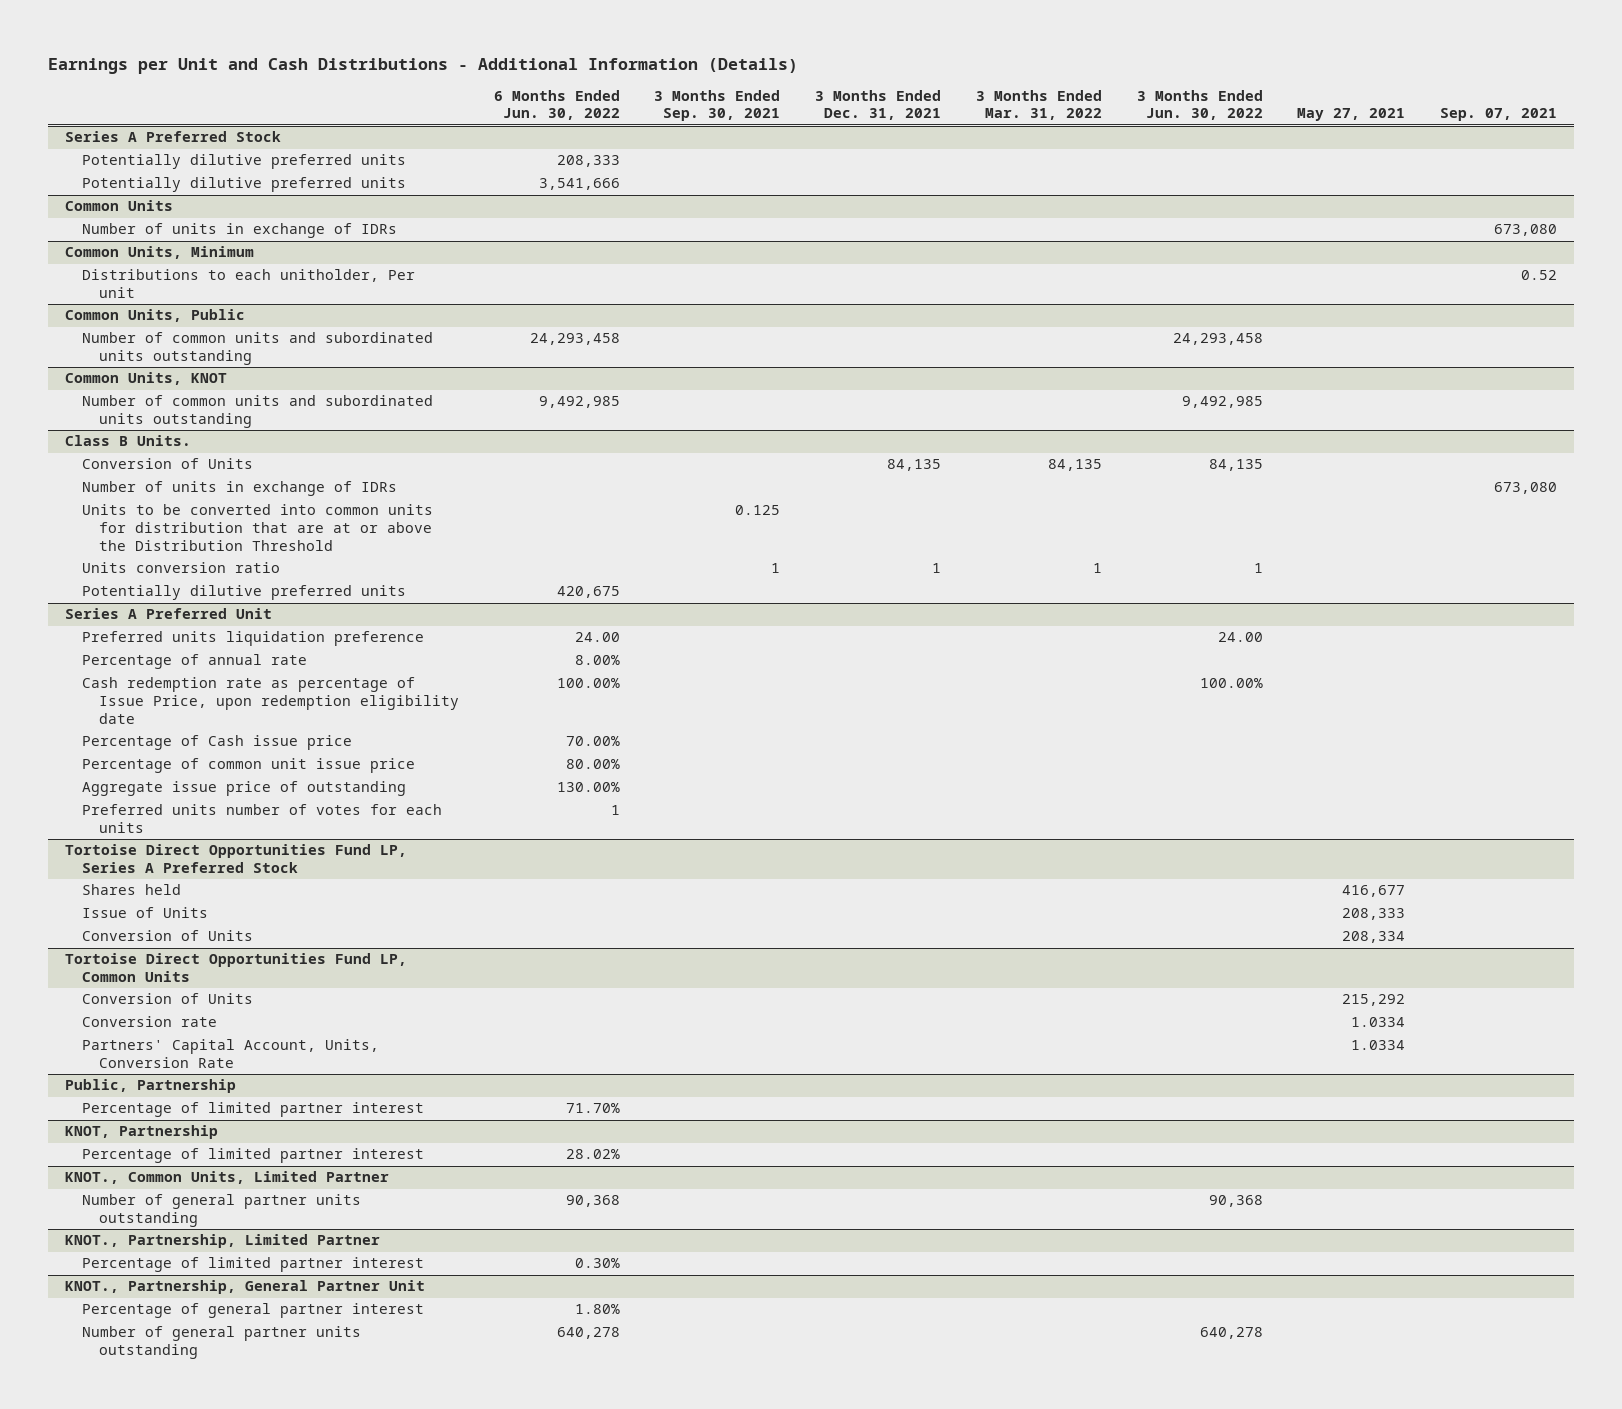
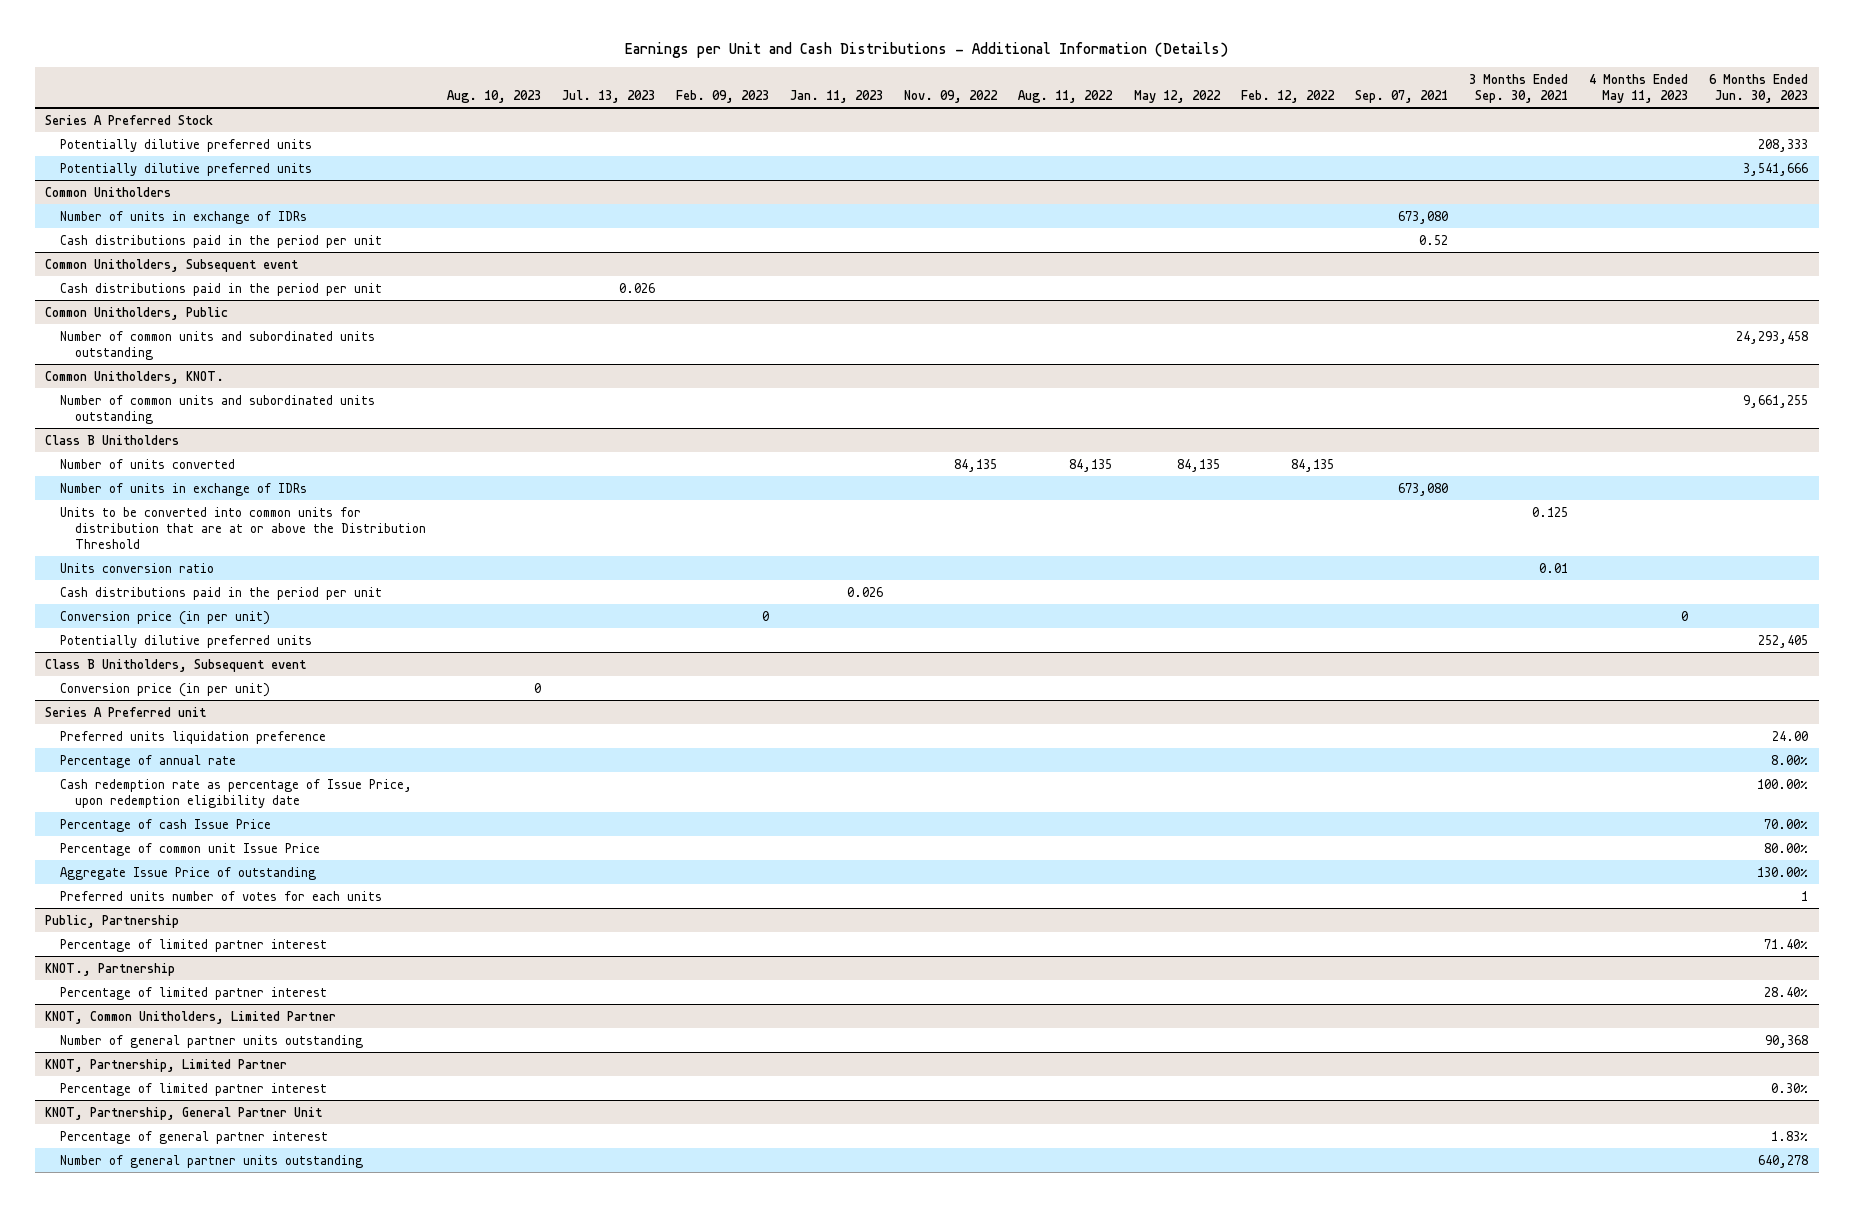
[493,89,620,121] 6 Months Ended Jun. 30, 2022 -> none
[815,89,942,121] 3 Months Ended Dec. 31, 2021 -> none
[975,89,1102,121] 3 Months Ended Mar. 31, 2022 -> none
[1136,89,1263,121] 3 Months Ended Jun. 30, 2022 -> none
[1297,108,1406,122] May 27, 2021 -> none
none -> [446,89,541,103] Aug. 10, 2023
none -> [561,89,655,103] Jul. 13, 2023
none -> [676,89,770,103] Feb. 09, 2023
none -> [790,89,884,103] Jan. 11, 2023
none -> [904,89,999,103] Nov. 09, 2022
none -> [1018,89,1114,103] Aug. 11, 2022
none -> [1133,89,1221,103] May 12, 2022
none -> [1240,89,1335,103] Feb. 12, 2022
none -> [1589,73,1689,103] 4 Months Ended May 11, 2023
none -> [1709,73,1809,103] 6 Months Ended Jun. 30, 2023
[64,200,173,212] Common Units -> [45,186,172,197] Common Unitholders
[64,246,254,260] Common Units, Minimum -> none
[81,269,415,299] Distributions to each unitholder, Per unit -> none
none -> [59,234,382,248] Cash distributions paid in the period per unit
none -> [45,258,299,272] Common Unitholders, Subsequent event
none -> [59,282,382,296] Cash distributions paid in the period per unit
[64,309,245,323] Common Units, Public -> [45,306,229,320] Common Unitholders, Public
[64,372,227,386] Common Units, KNOT -> [45,370,225,384] Common Unitholders, KNOT.
[64,435,191,447] Class B Units. -> [45,434,180,445] Class B Unitholders
[81,458,253,470] Conversion of Units -> [59,458,235,469] Number of units converted
[771,563,781,574] 1 -> [1539,562,1569,573] 0.01
none -> [59,586,382,600] Cash distributions paid in the period per unit
none -> [59,610,270,625] Conversion price (in per unit)
none -> [45,658,307,672] Class B Unitholders, Subsequent event
none -> [59,682,270,697] Conversion price (in per unit)
[64,608,272,620] Series A Preferred Unit -> [45,706,207,717] Series A Preferred unit
[81,735,352,751] Percentage of Cash issue price -> [59,818,271,832] Percentage of cash Issue Price
[81,758,415,774] Percentage of common unit issue price -> [59,842,320,856] Percentage of common unit Issue Price
[81,781,406,797] Aggregate issue price of outstanding -> [59,866,316,880] Aggregate Issue Price of outstanding
[64,844,407,874] Tortoise Direct Opportunities Fund LP, Series A Preferred Stock -> none
[81,884,181,896] Shares held -> none
[81,907,208,919] Issue of Units -> none
[81,930,253,942] Conversion of Units -> none
[64,953,407,983] Tortoise Direct Opportunities Fund LP, Common Units -> none
[81,993,253,1005] Conversion of Units -> none
[81,1016,217,1028] Conversion rate -> none
[81,1039,379,1069] Partners' Capital Account, Units, Conversion Rate -> none
[64,1125,218,1140] KNOT, Partnership -> [45,962,176,976] KNOT., Partnership
[64,1171,389,1185] KNOT., Common Units, Limited Partner -> [45,1010,337,1024] KNOT, Common Unitholders, Limited Partner
[64,1234,380,1249] KNOT., Partnership, Limited Partner -> [45,1058,288,1072] KNOT, Partnership, Limited Partner
[64,1280,425,1295] KNOT., Partnership, General Partner Unit -> [45,1106,323,1120] KNOT, Partnership, General Partner Unit

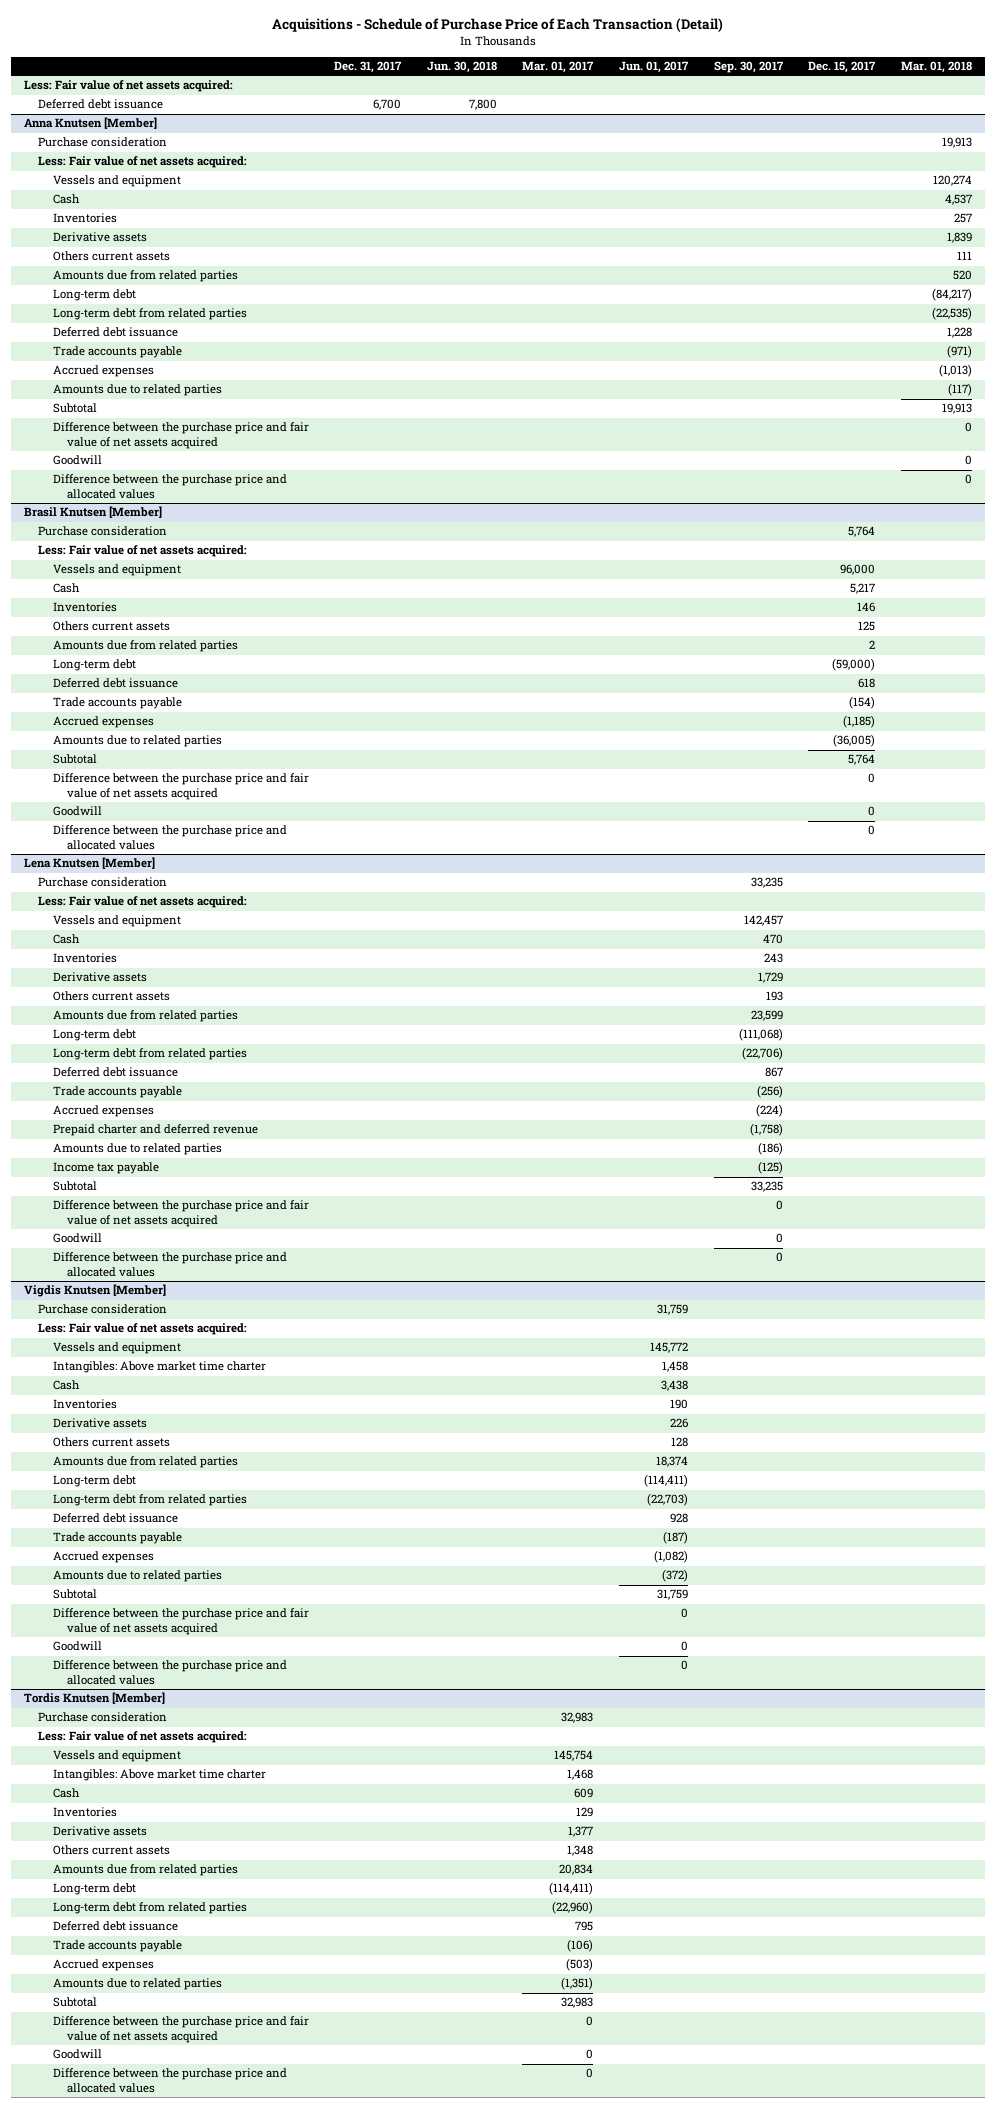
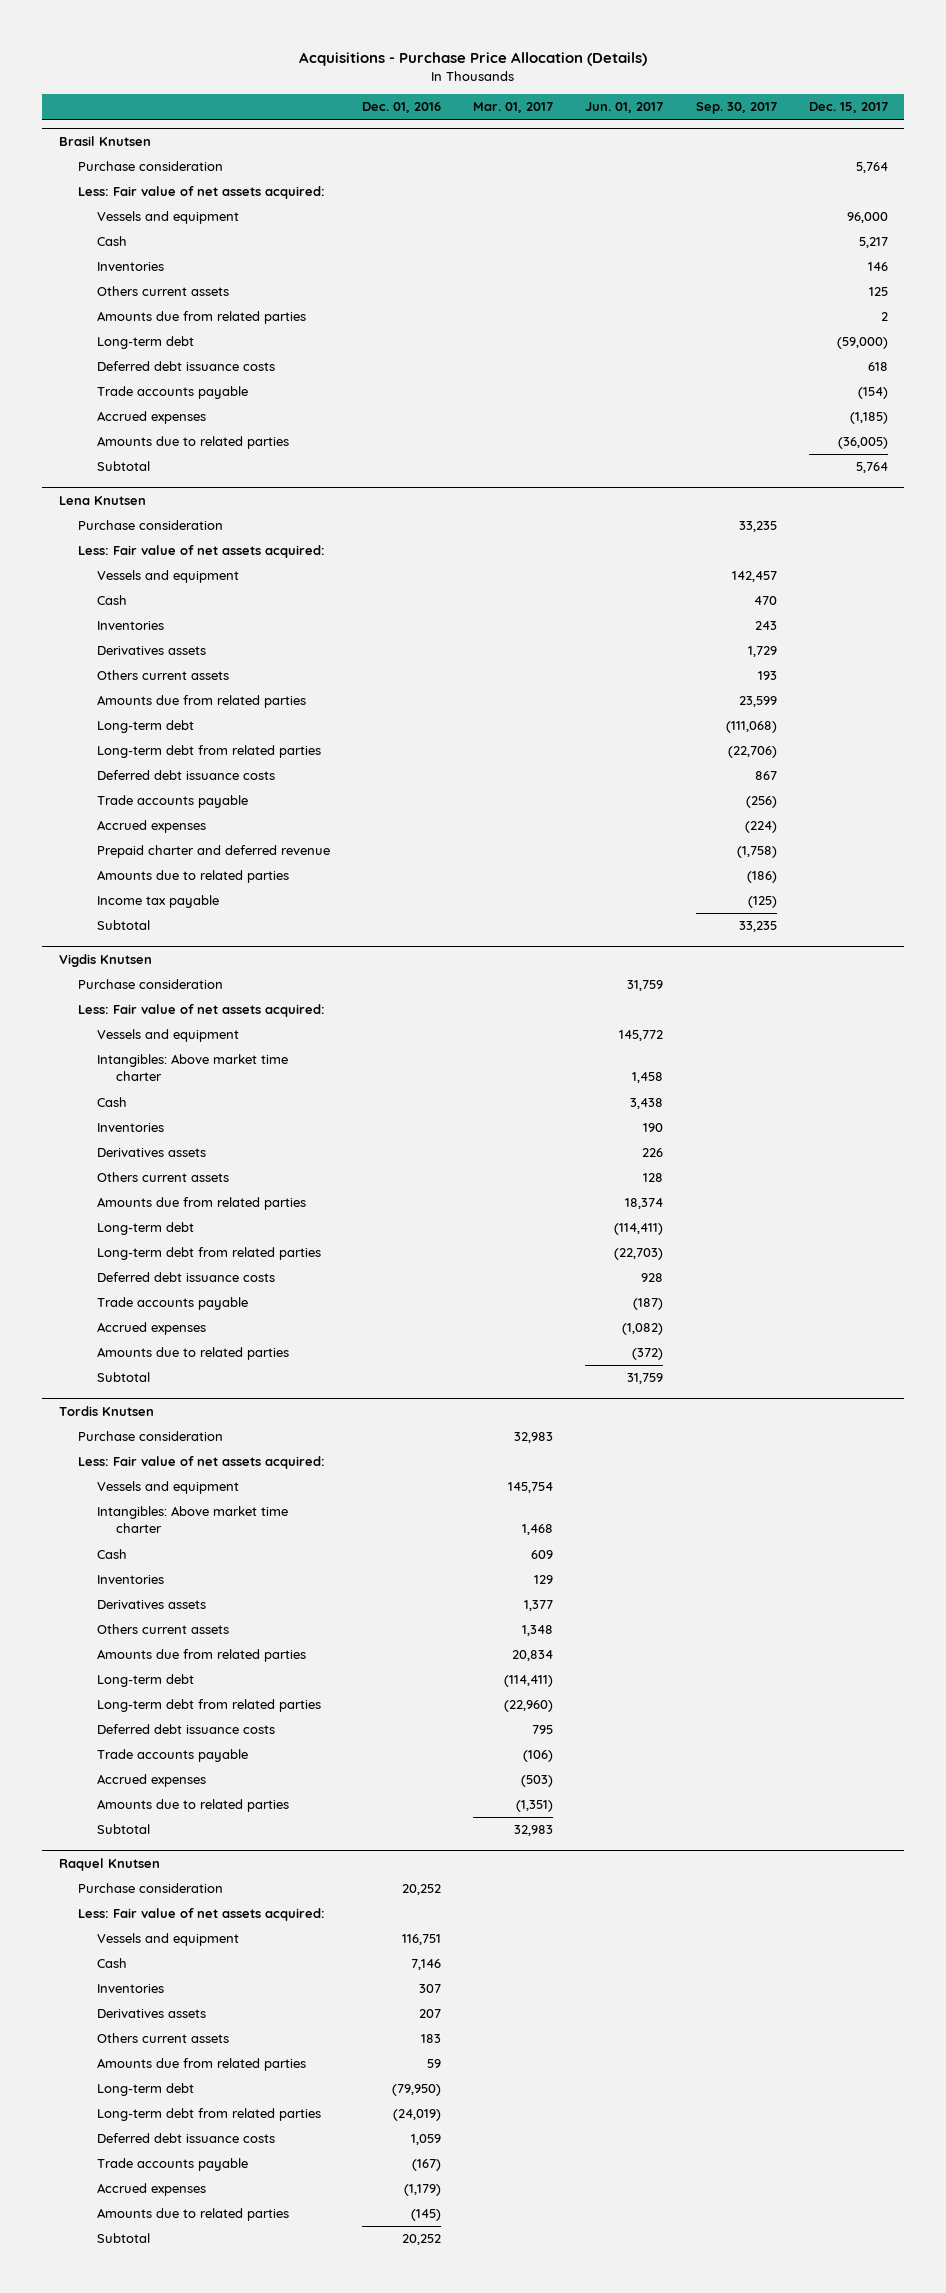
[271,18,723,33] Acquisitions - Schedule of Purchase Price of Each Transaction (Detail) -> [299,51,648,66] Acquisitions - Purchase Price Allocation (Details)
[334,60,403,73] Dec. 31, 2017 -> none
[426,60,497,73] Jun. 30, 2018 -> none
[900,60,972,73] Mar. 01, 2018 -> none
none -> [361,102,441,114] Dec. 01, 2016
[23,80,233,93] Less: Fair value of net assets acquired: -> none
[38,99,164,110] Deferred debt issuance -> none
[23,117,157,130] Anna Knutsen [Member] -> none
[38,137,168,148] Purchase consideration -> none
[38,156,248,169] Less: Fair value of net assets acquired: -> none
[52,175,181,188] Vessels and equipment -> none
[52,194,80,205] Cash -> none
[52,213,117,224] Inventories -> none
[52,232,147,243] Derivative assets -> none
[52,251,170,262] Others current assets -> none
[52,270,238,283] Amounts due from related parties -> none
[52,289,136,302] Long-term debt -> none
[52,308,247,321] Long-term debt from related parties -> none
[52,327,178,338] Deferred debt issuance -> none
[52,346,182,359] Trade accounts payable -> none
[52,365,154,378] Accrued expenses -> none
[52,384,222,397] Amounts due to related parties -> none
[52,403,97,414] Subtotal -> none
[52,422,309,450] Difference between the purchase price and fair value of net assets acquired -> none
[52,455,102,466] Goodwill -> none
[52,474,287,500] Difference between the purchase price and allocated values -> none
[23,506,162,519] Brasil Knutsen [Member] -> [58,135,151,146] Brasil Knutsen
[52,678,178,689] Deferred debt issuance -> [96,361,275,372] Deferred debt issuance costs
[52,773,309,801] Difference between the purchase price and fair value of net assets acquired -> none
[52,806,102,817] Goodwill -> none
[52,825,287,851] Difference between the purchase price and allocated values -> none
[23,857,155,870] Lena Knutsen [Member] -> [58,495,146,505] Lena Knutsen
[52,972,147,983] Derivative assets -> [96,646,206,656] Derivatives assets
[52,1067,178,1078] Deferred debt issuance -> [96,770,275,781] Deferred debt issuance costs
[52,1200,309,1228] Difference between the purchase price and fair value of net assets acquired -> none
[52,1233,102,1244] Goodwill -> none
[52,1252,287,1278] Difference between the purchase price and allocated values -> none
[23,1284,166,1298] Vigdis Knutsen [Member] -> [58,953,152,967] Vigdis Knutsen
[52,1418,147,1429] Derivative assets -> [96,1148,206,1158] Derivatives assets
[52,1513,178,1524] Deferred debt issuance -> [96,1272,275,1283] Deferred debt issuance costs
[52,1608,309,1636] Difference between the purchase price and fair value of net assets acquired -> none
[52,1641,102,1652] Goodwill -> none
[52,1660,287,1686] Difference between the purchase price and allocated values -> none
[23,1692,165,1705] Tordis Knutsen [Member] -> [58,1405,154,1416] Tordis Knutsen
[52,1826,147,1837] Derivative assets -> [96,1600,206,1610] Derivatives assets
[52,1921,178,1932] Deferred debt issuance -> [96,1724,275,1735] Deferred debt issuance costs
[52,2016,309,2044] Difference between the purchase price and fair value of net assets acquired -> none
[52,2049,102,2060] Goodwill -> none
[52,2068,287,2094] Difference between the purchase price and allocated values -> none
none -> [58,1857,160,1871] Raquel Knutsen
none -> [77,1883,223,1894] Purchase consideration
none -> [77,1908,325,1922] Less: Fair value of net assets acquired:
none -> [96,1933,239,1947] Vessels and equipment
none -> [96,1958,127,1969] Cash
none -> [96,1984,164,1994] Inventories
none -> [96,2009,206,2019] Derivatives assets
none -> [96,2033,229,2044] Others current assets
none -> [96,2058,306,2072] Amounts due from related parties
none -> [96,2083,194,2097] Long-term debt
none -> [96,2108,321,2122] Long-term debt from related parties
none -> [96,2133,275,2144] Deferred debt issuance costs
none -> [96,2158,248,2172] Trade accounts payable
none -> [96,2183,206,2197] Accrued expenses
none -> [96,2208,289,2222] Amounts due to related parties
none -> [96,2233,150,2244] Subtotal

